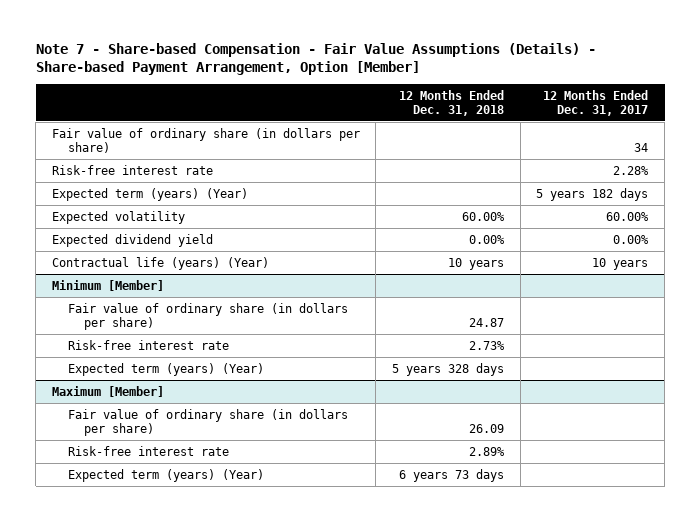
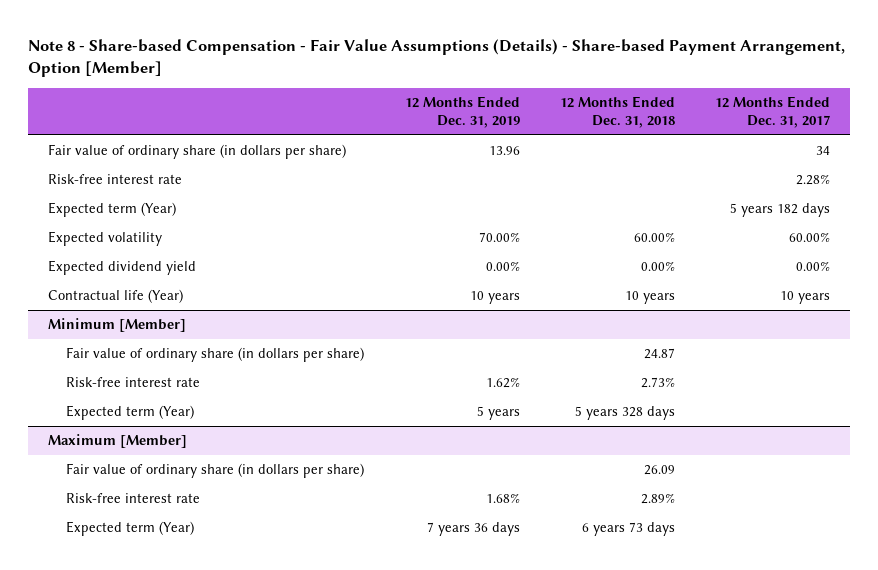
[35,42,596,76] Note 7 - Share-based Compensation - Fair Value Assumptions (Details) - Share-based Payment Arrangement, Option [Member] -> [27,38,845,78] Note 8 - Share-based Compensation - Fair Value Assumptions (Details) - Share-based Payment Arrangement, Option [Member]
none -> [404,96,520,129] 12 Months Ended Dec. 31, 2019
[51,187,248,201] Expected term (years) (Year) -> [48,202,177,218] Expected term (Year)
[51,256,269,270] Contractual life (years) (Year) -> [48,289,184,304] Contractual life (Year)
[67,362,264,376] Expected term (years) (Year) -> [66,405,195,421] Expected term (Year)
[67,468,264,482] Expected term (years) (Year) -> [66,521,195,537] Expected term (Year)

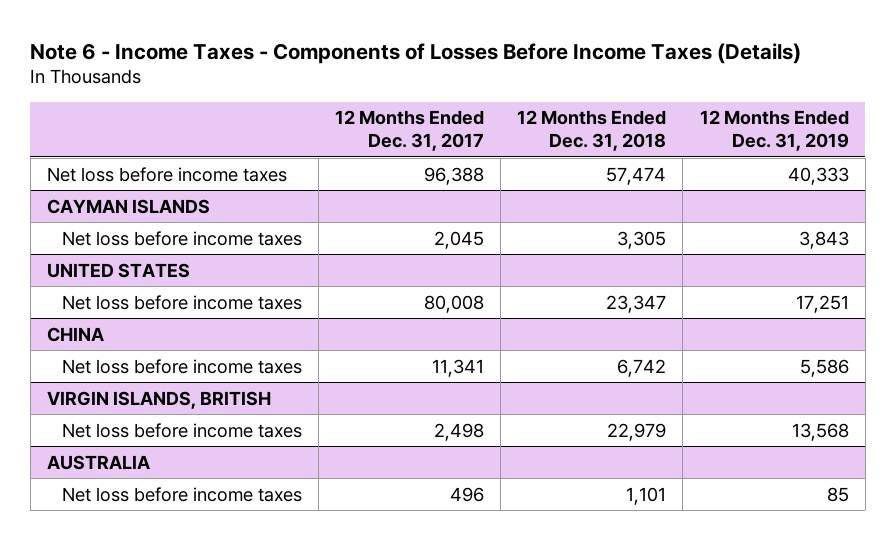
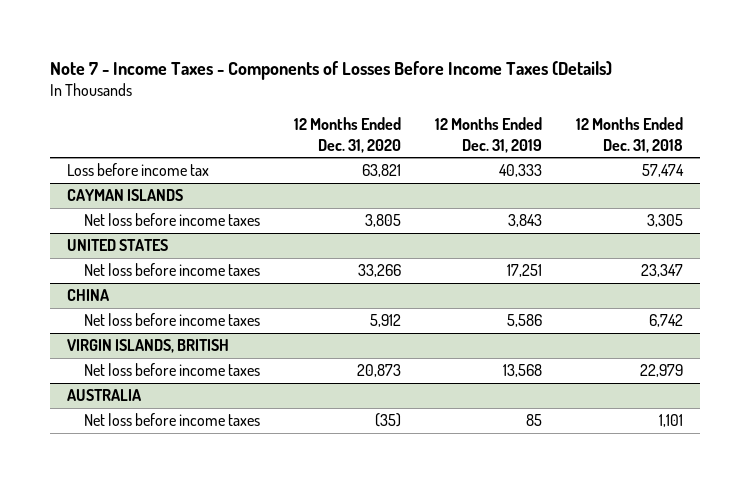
[30,42,802,64] Note 6 - Income Taxes - Components of Losses Before Income Taxes (Details) -> [50,60,613,80] Note 7 - Income Taxes - Components of Losses Before Income Taxes (Details)
[334,110,484,152] 12 Months Ended Dec. 31, 2017 -> none
none -> [294,117,402,153] 12 Months Ended Dec. 31, 2020
[46,166,287,182] Net loss before income taxes -> [67,163,210,177] Loss before income tax

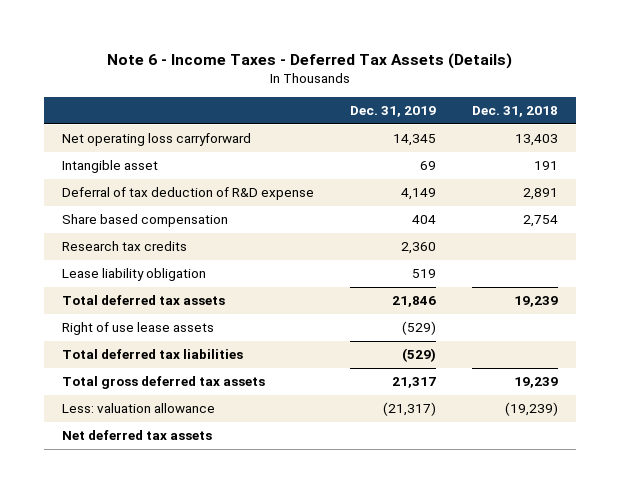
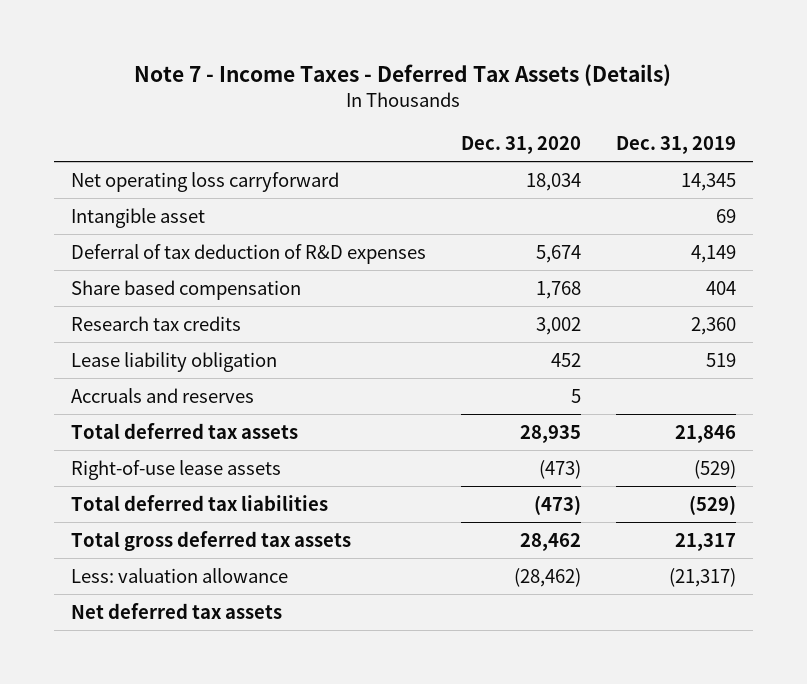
[107,52,513,69] Note 6 - Income Taxes - Deferred Tax Assets (Details) -> [134,64,672,87] Note 7 - Income Taxes - Deferred Tax Assets (Details)
[472,106,559,118] Dec. 31, 2018 -> none
none -> [460,136,581,155] Dec. 31, 2020
[61,187,314,201] Deferral of tax deduction of R&D expense -> [71,243,427,264] Deferral of tax deduction of R&D expenses
none -> [71,387,255,403] Accruals and reserves
[61,322,214,336] Right of use lease assets -> [71,459,282,480] Right-of-use lease assets

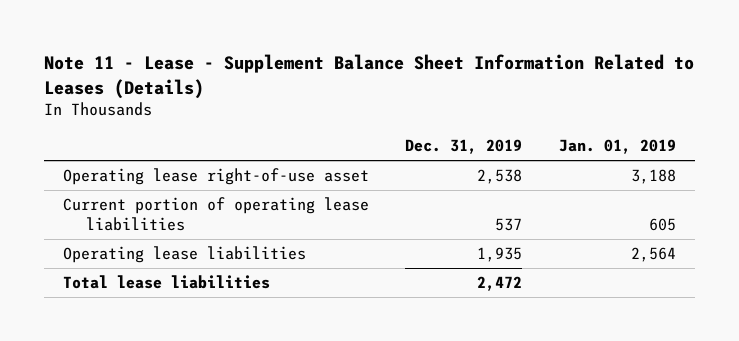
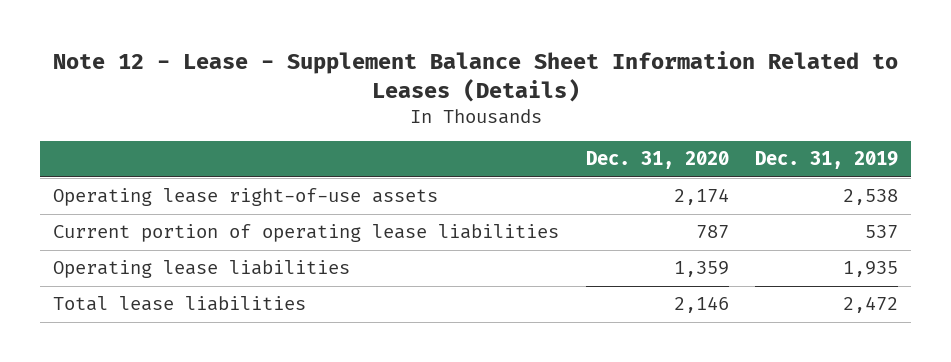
[44,53,695,99] Note 11 - Lease - Supplement Balance Sheet Information Related to Leases (Details) -> [52,50,898,102] Note 12 - Lease - Supplement Balance Sheet Information Related to Leases (Details)
[559,138,677,154] Jan. 01, 2019 -> none
none -> [585,151,729,170] Dec. 31, 2020
[62,168,369,186] Operating lease right-of-use asset -> [53,188,439,207] Operating lease right-of-use assets

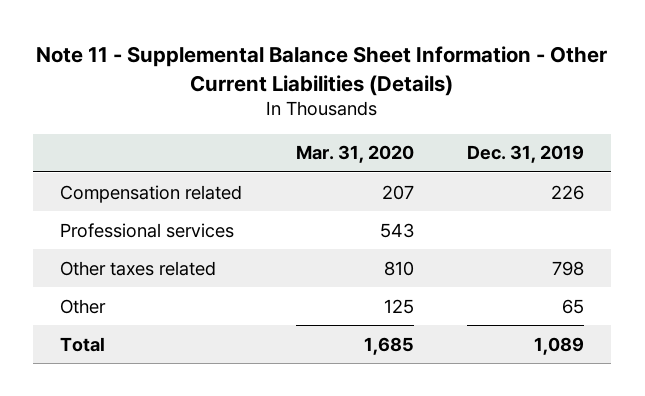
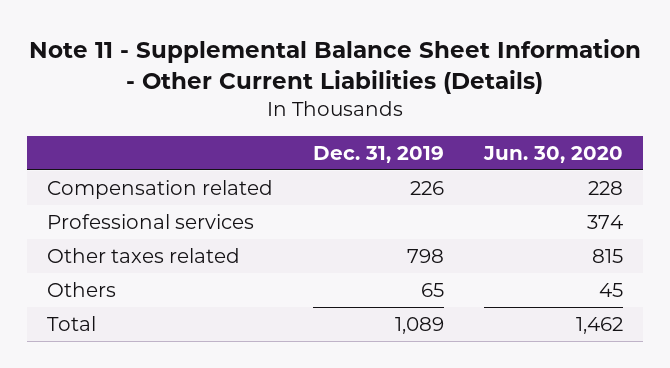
[295,145,414,164] Mar. 31, 2020 -> none
none -> [482,145,623,163] Jun. 30, 2020
[60,298,107,314] Other -> [47,281,117,297] Others

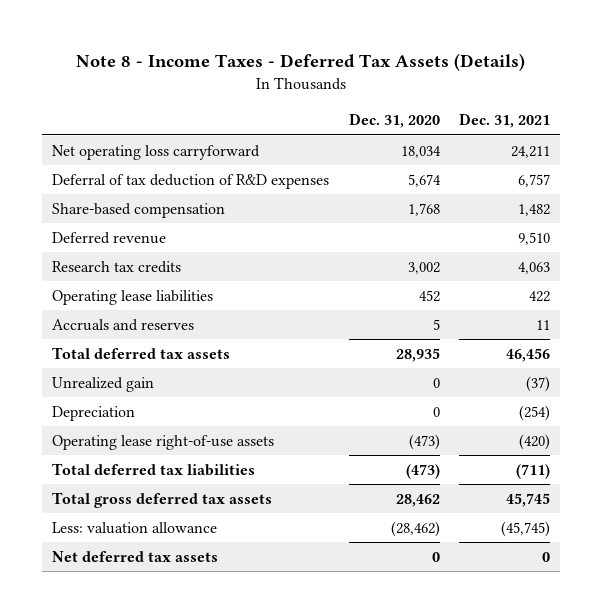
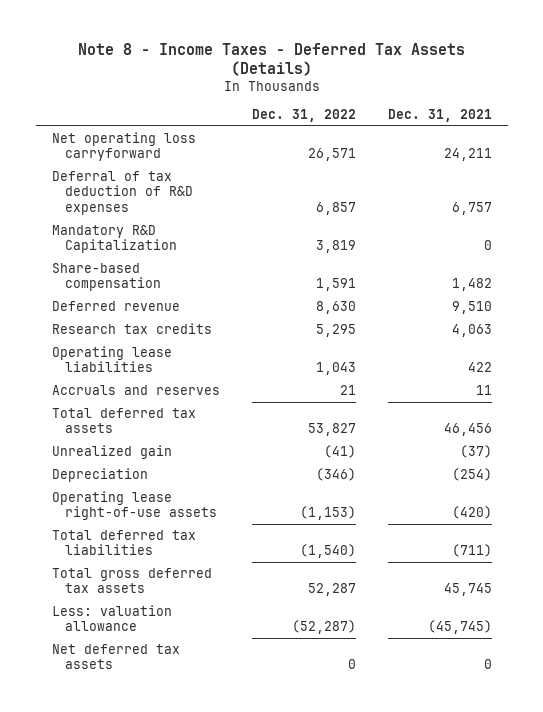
[348,113,440,129] Dec. 31, 2020 -> none
none -> [251,108,356,122] Dec. 31, 2022
none -> [51,224,178,254] Mandatory R&D Capitalization

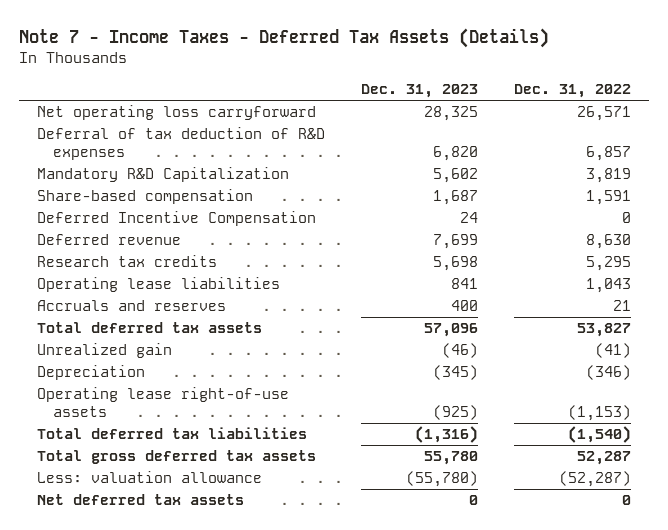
[77,42,465,77] Note 8 - Income Taxes - Deferred Tax Assets (Details) -> [19,27,550,48] Note 7 - Income Taxes - Deferred Tax Assets (Details)
[387,108,492,122] Dec. 31, 2021 -> none
none -> [360,84,478,99] Dec. 31, 2023
none -> [37,211,317,227] Deferred Incentive Compensation

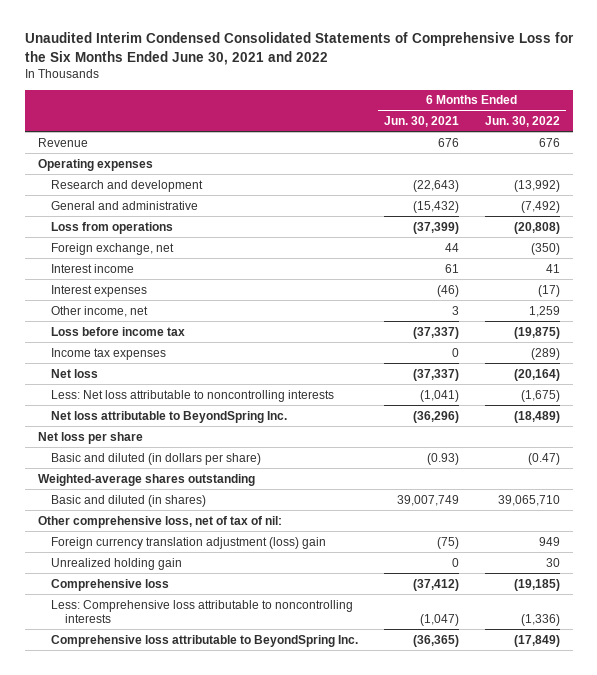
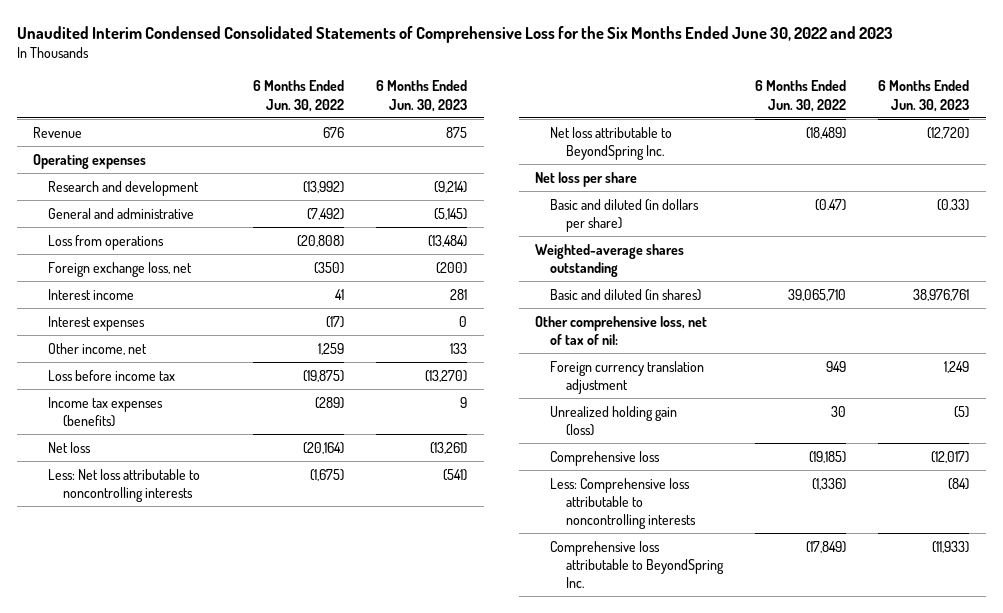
[24,32,574,65] Unaudited Interim Condensed Consolidated Statements of Comprehensive Loss for the Six Months Ended June 30, 2021 and 2022 -> [17,26,894,44] Unaudited Interim Condensed Consolidated Statements of Comprehensive Loss for the Six Months Ended June 30, 2022 and 2023
[384,116,460,128] Jun. 30, 2021 -> none
none -> [376,80,468,112] 6 Months Ended Jun. 30, 2023
[51,242,175,255] Foreign exchange, net -> [48,261,193,277] Foreign exchange loss, net
[51,347,167,360] Income tax expenses -> [48,396,164,427] Income tax expenses (benefits)
[51,536,327,549] Foreign currency translation adjustment (loss) gain -> [550,360,705,394] Foreign currency translation adjustment
[51,557,183,570] Unrealized holding gain -> [550,405,678,436] Unrealized holding gain (loss)

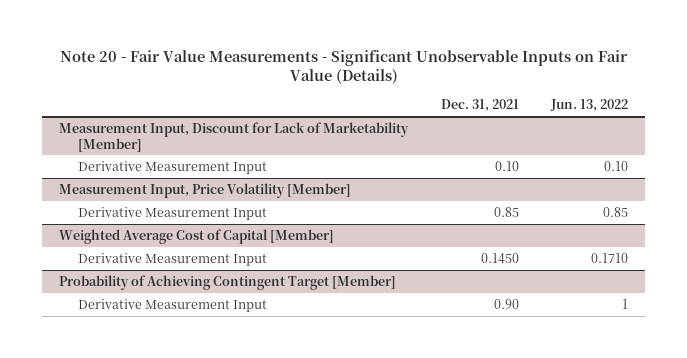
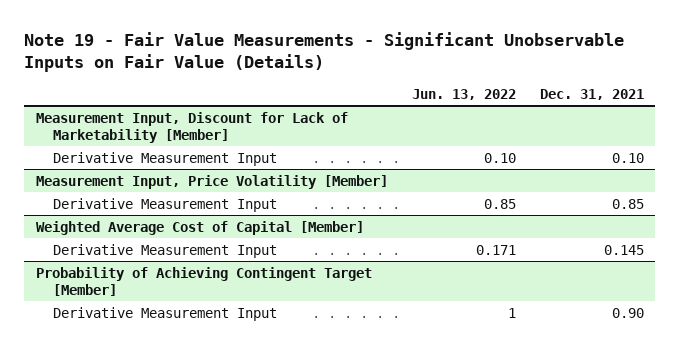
[59,49,628,85] Note 20 - Fair Value Measurements - Significant Unobservable Inputs on Fair Value (Details) -> [23,32,624,73] Note 19 - Fair Value Measurements - Significant Unobservable Inputs on Fair Value (Details)
[480,252,519,264] 0.1450 -> [603,244,644,255] 0.145
[591,252,629,263] 0.1710 -> [475,244,516,255] 0.171

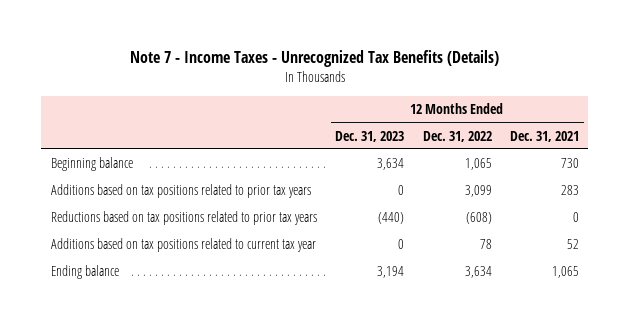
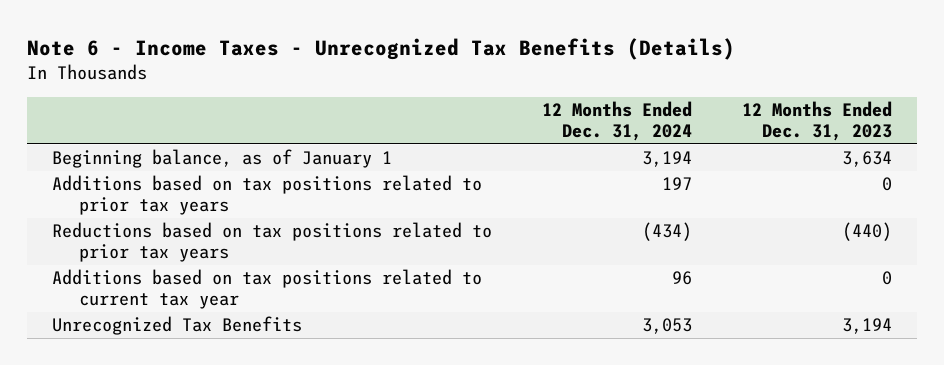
[129,50,499,68] Note 7 - Income Taxes - Unrecognized Tax Benefits (Details) -> [26,37,735,60] Note 6 - Income Taxes - Unrecognized Tax Benefits (Details)
[422,130,492,142] Dec. 31, 2022 -> none
[510,130,580,142] Dec. 31, 2021 -> none
none -> [541,101,692,141] 12 Months Ended Dec. 31, 2024
[50,157,133,172] Beginning balance -> [51,149,392,169] Beginning balance, as of January 1
[50,265,119,280] Ending balance -> [51,316,302,336] Unrecognized Tax Benefits

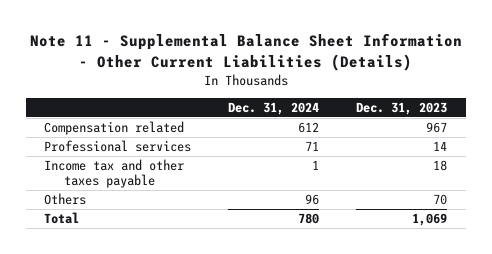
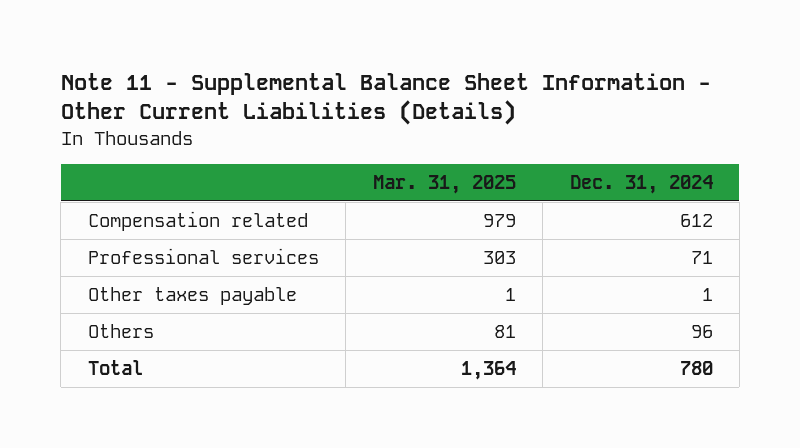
[356,101,448,115] Dec. 31, 2023 -> none
none -> [372,174,516,194] Mar. 31, 2025
[44,159,185,189] Income tax and other taxes payable -> [87,287,297,306] Other taxes payable

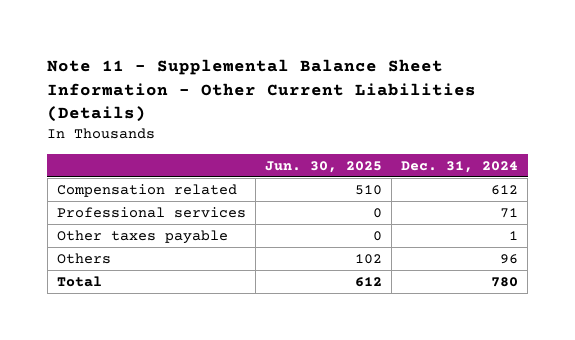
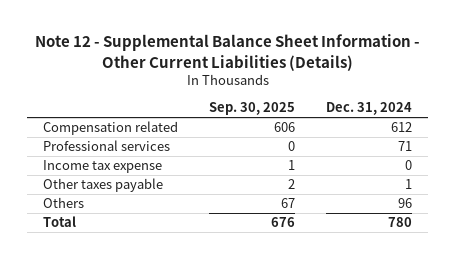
[47,59,477,123] Note 11 - Supplemental Balance Sheet Information - Other Current Liabilities (Details) -> [34,34,420,71] Note 12 - Supplemental Balance Sheet Information - Other Current Liabilities (Details)
[265,160,383,173] Jun. 30, 2025 -> none
none -> [209,102,296,116] Sep. 30, 2025
none -> [42,160,162,174] Income tax expense

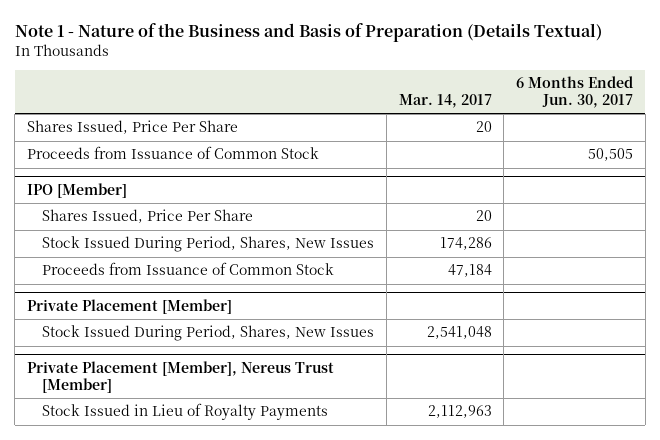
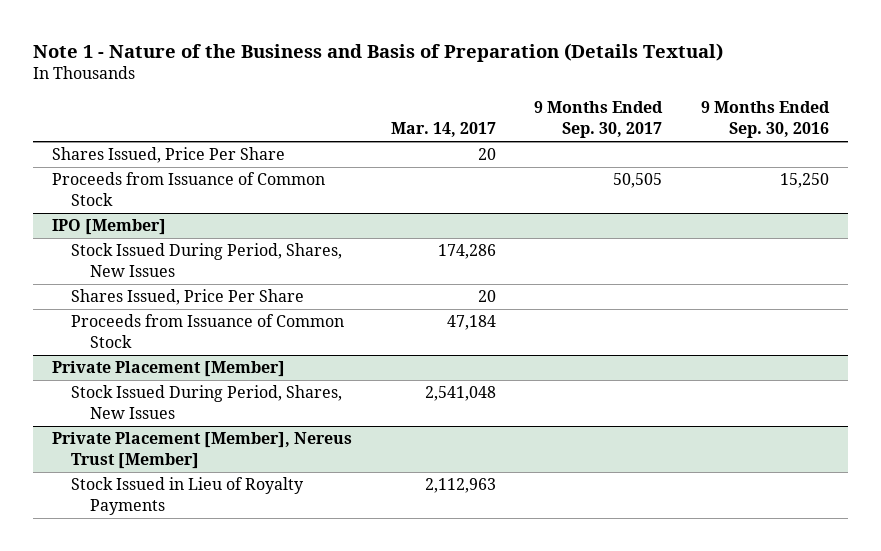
[516,75,634,108] 6 Months Ended Jun. 30, 2017 -> none
none -> [534,101,664,139] 9 Months Ended Sep. 30, 2017
none -> [701,101,831,139] 9 Months Ended Sep. 30, 2016
[42,209,254,224] Shares Issued, Price Per Share -> [71,289,305,306] Shares Issued, Price Per Share

